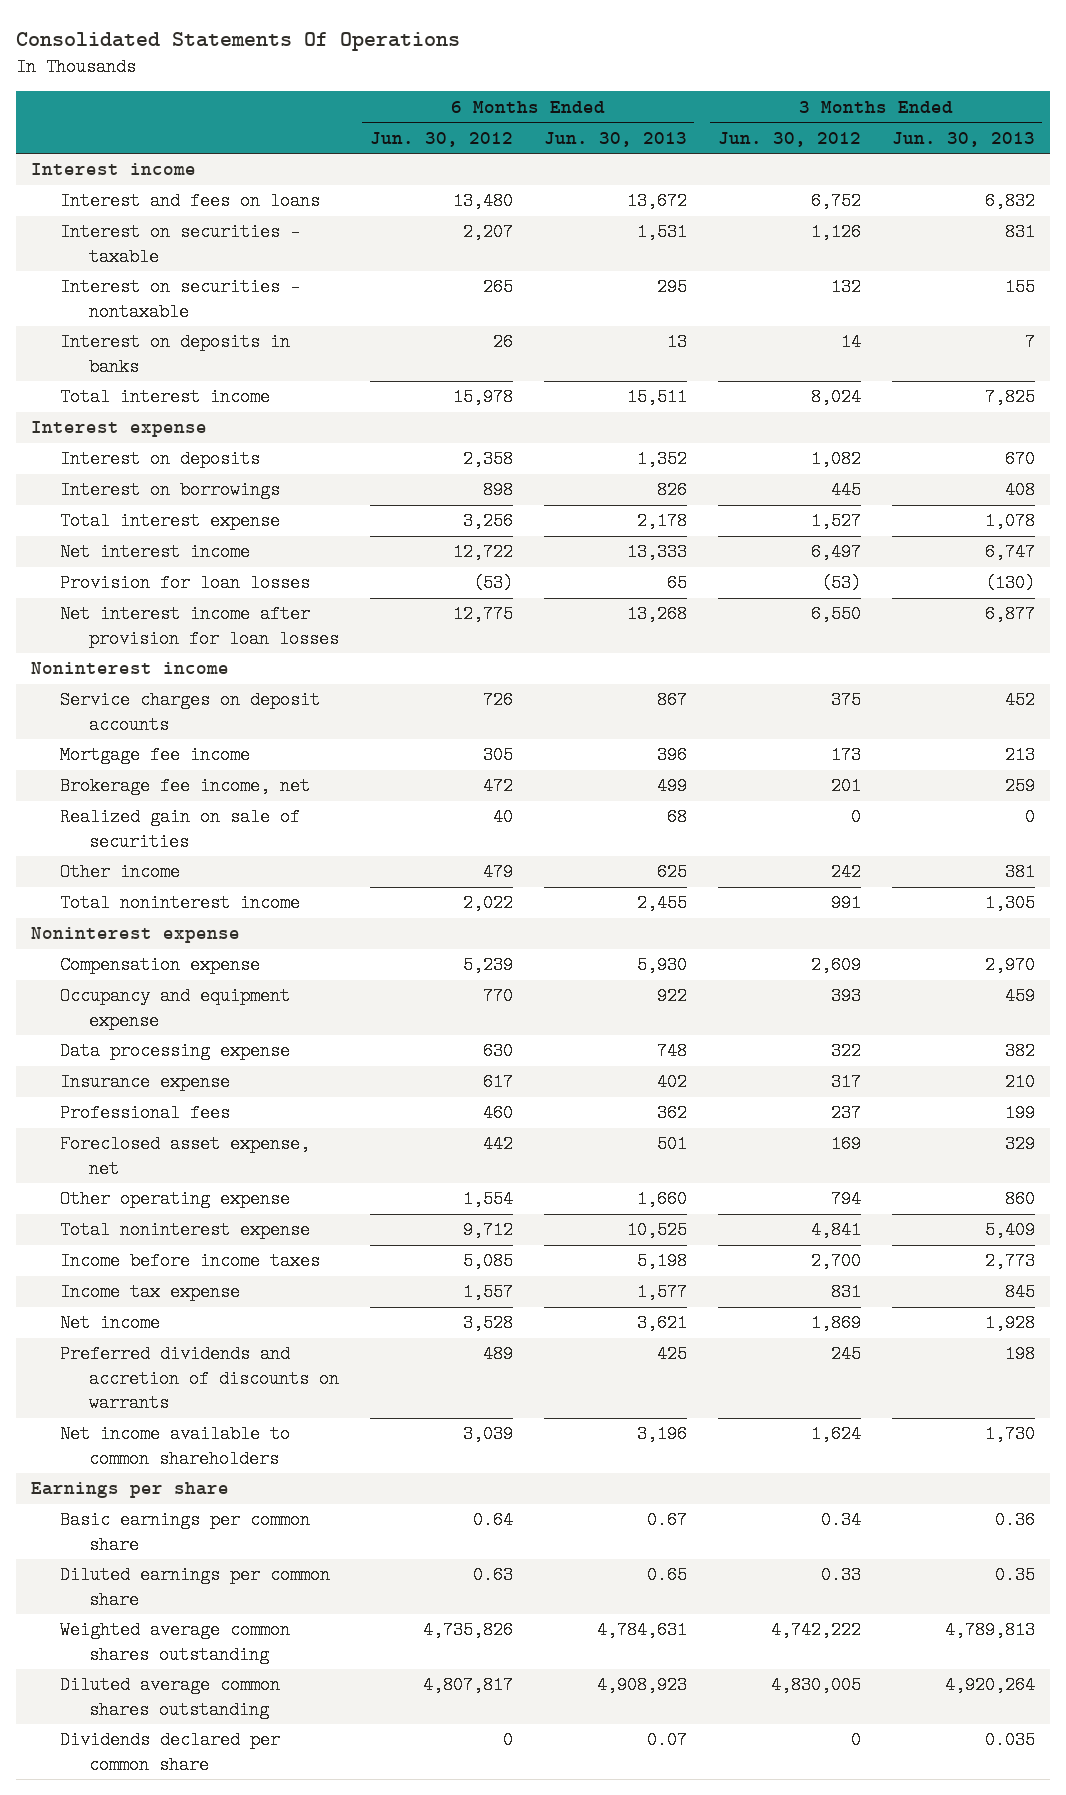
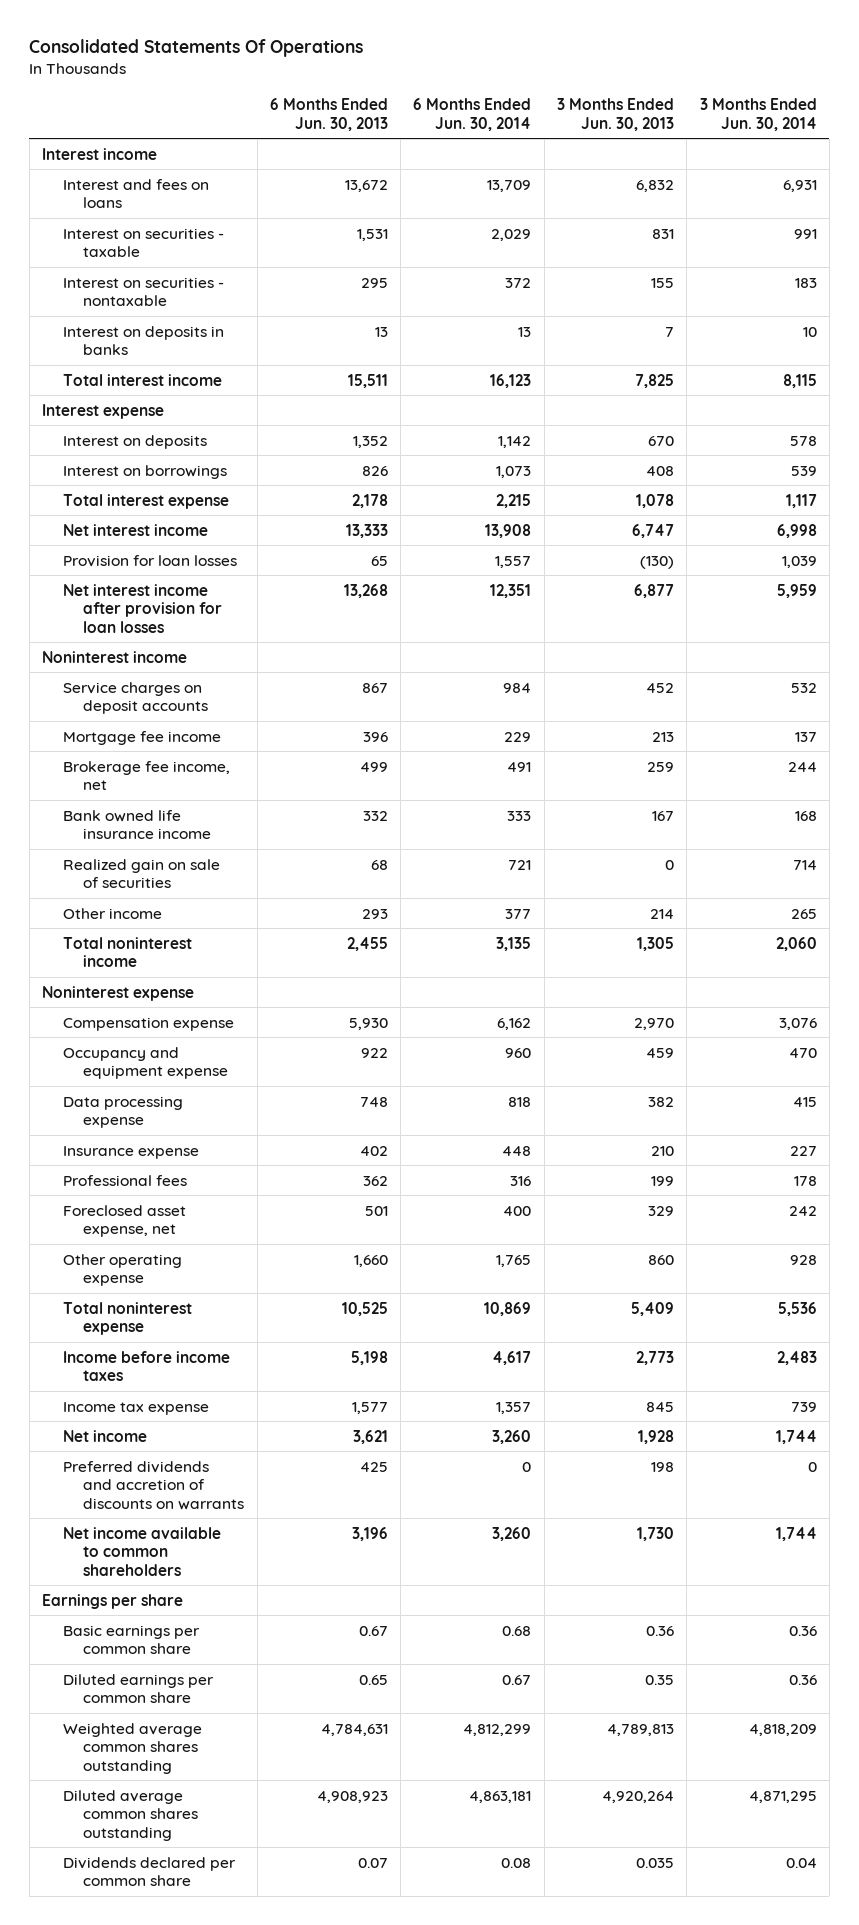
[369,131,513,147] Jun. 30, 2012 -> none
[717,131,861,147] Jun. 30, 2012 -> none
none -> [413,97,532,131] 6 Months Ended Jun. 30, 2014
none -> [699,97,817,131] 3 Months Ended Jun. 30, 2014
none -> [62,809,212,840] Bank owned life insurance income
[656,863,687,882] 625 -> [361,908,388,919] 293
[1004,863,1035,882] 381 -> [649,908,674,919] 214

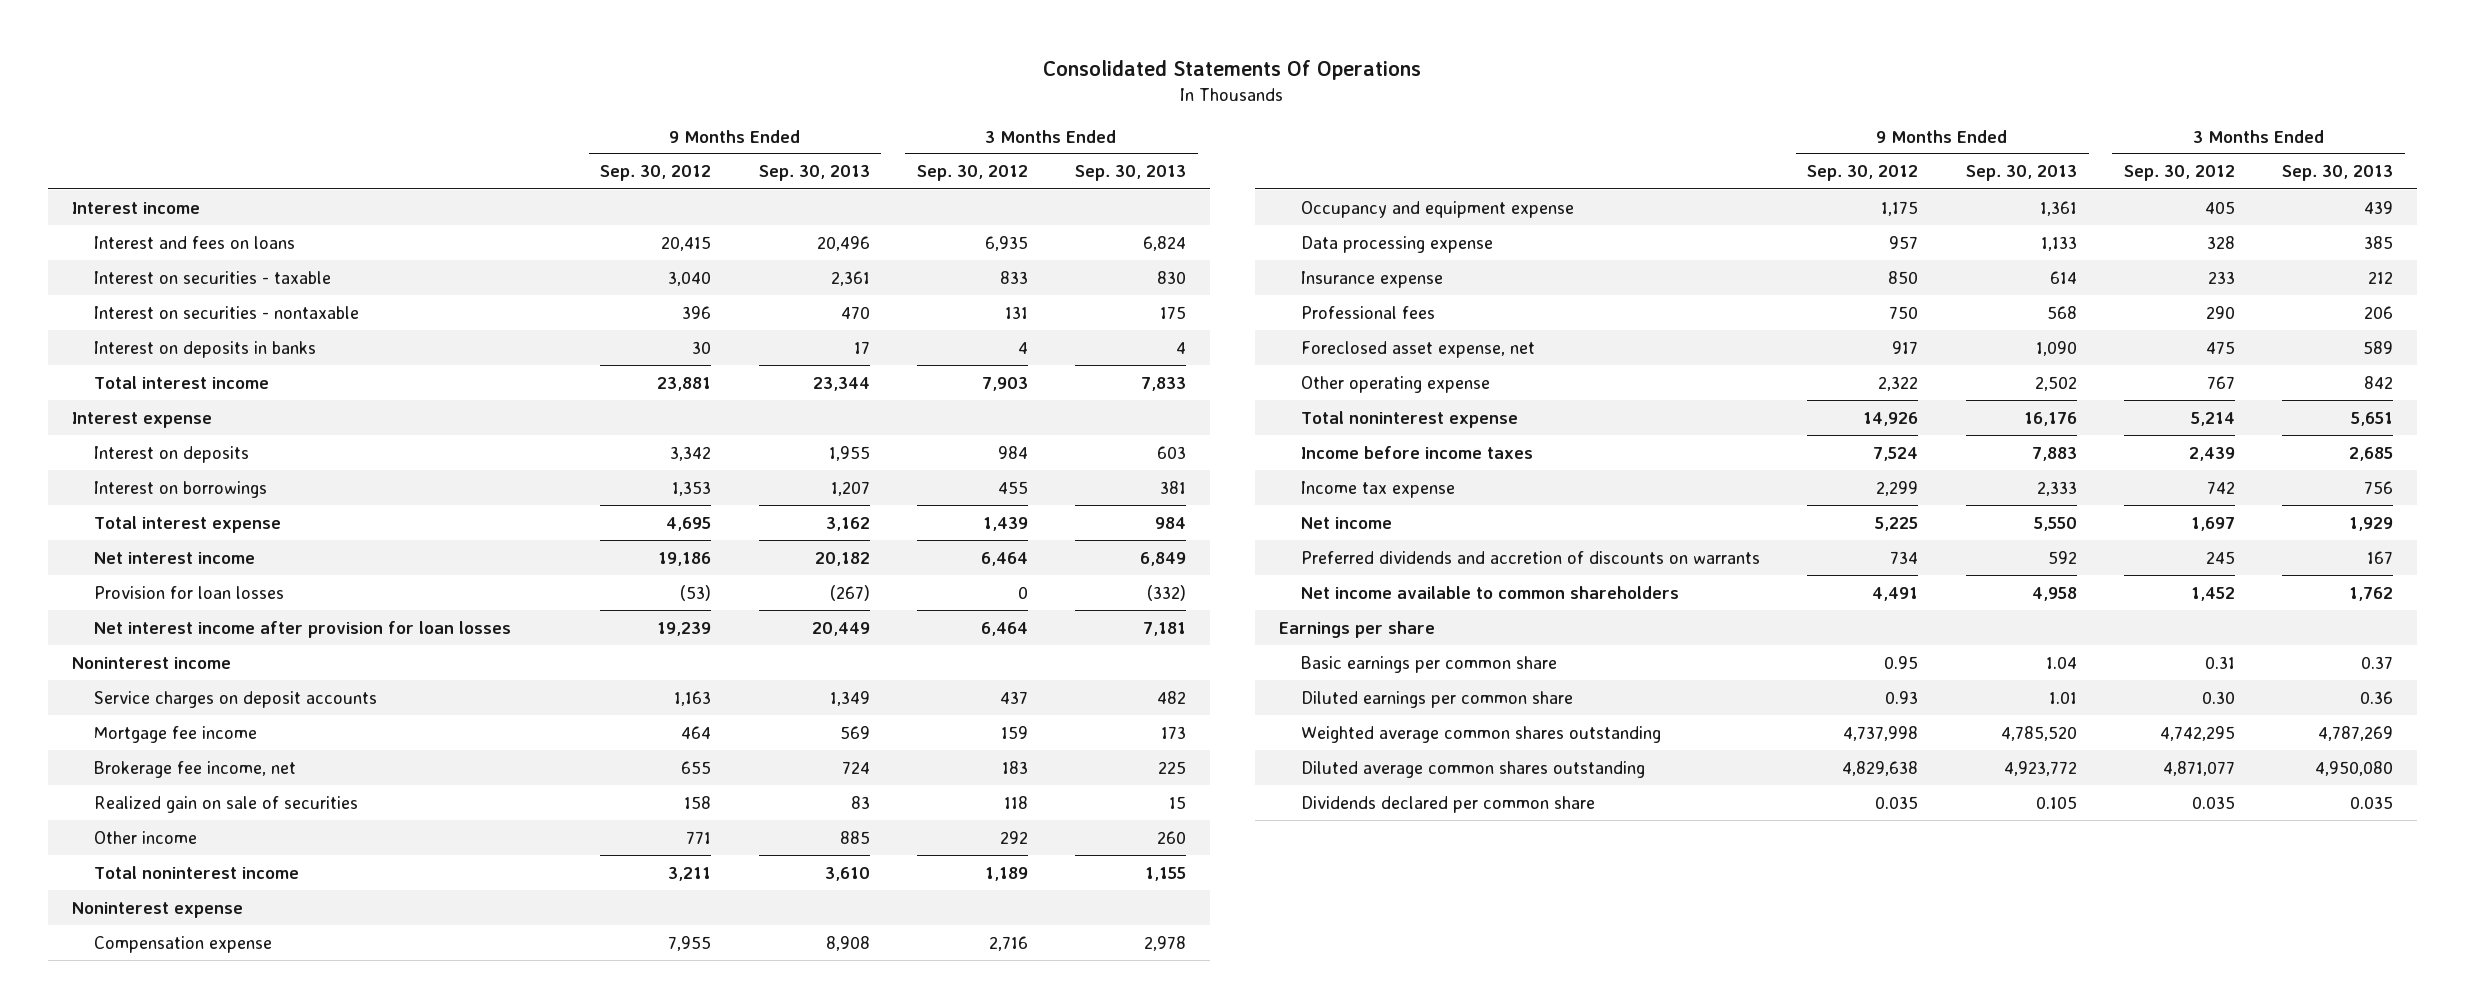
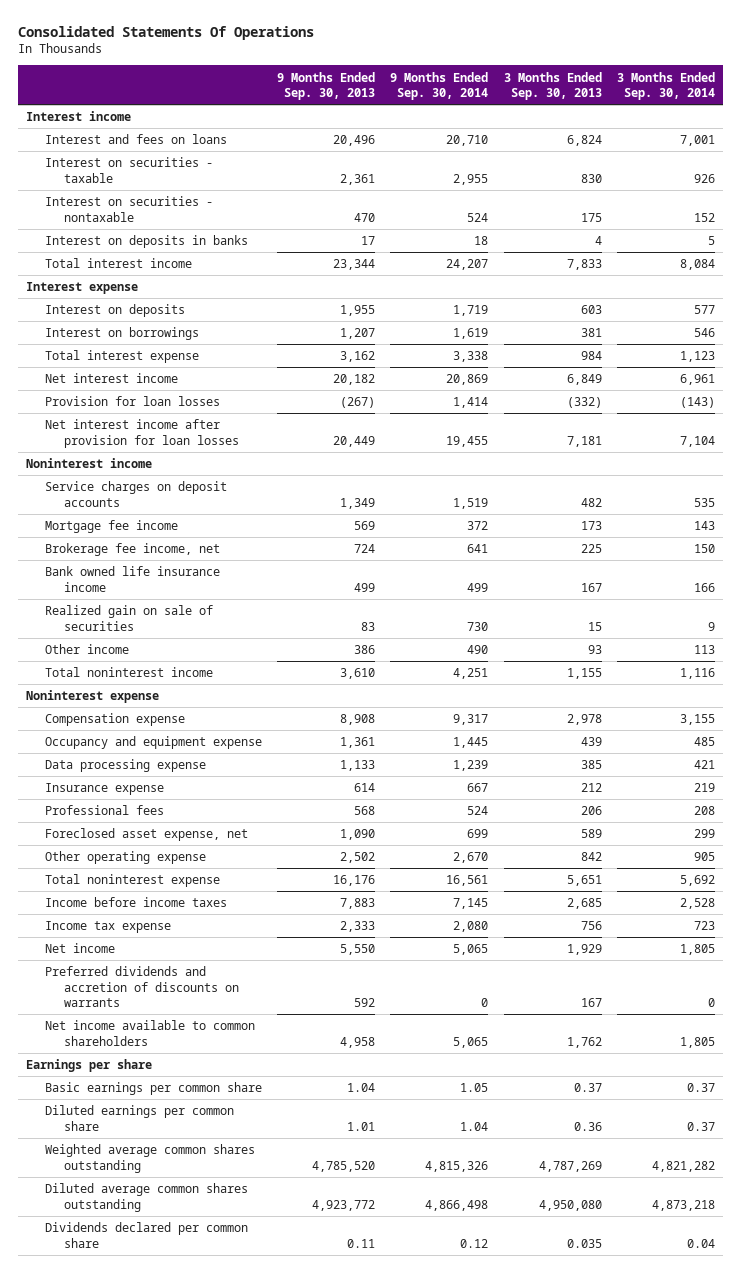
[600,165,712,182] Sep. 30, 2012 -> none
[916,165,1028,182] Sep. 30, 2012 -> none
none -> [390,71,489,101] 9 Months Ended Sep. 30, 2014
none -> [616,71,715,101] 3 Months Ended Sep. 30, 2014
none -> [44,566,220,592] Bank owned life insurance income
[839,830,870,844] 885 -> [353,645,375,655] 386
[1157,830,1187,844] 260 -> [587,645,602,655] 93
[2035,795,2077,809] 0.105 -> [346,1238,375,1248] 0.11

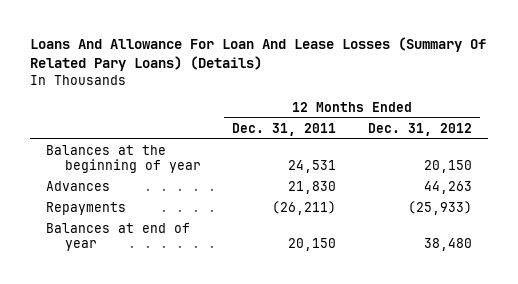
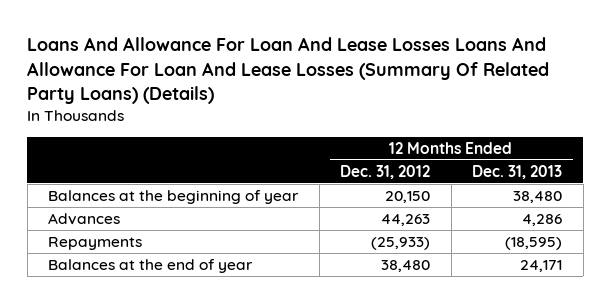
[30,37,487,72] Loans And Allowance For Loan And Lease Losses (Summary Of Related Pary Loans) (Details) -> [27,37,550,105] Loans And Allowance For Loan And Lease Losses Loans And Allowance For Loan And Lease Losses (Summary Of Related Party Loans) (Details)
[232,122,337,136] Dec. 31, 2011 -> none
none -> [472,164,563,179] Dec. 31, 2013
[45,222,190,252] Balances at end of year -> [48,259,254,274] Balances at the end of year

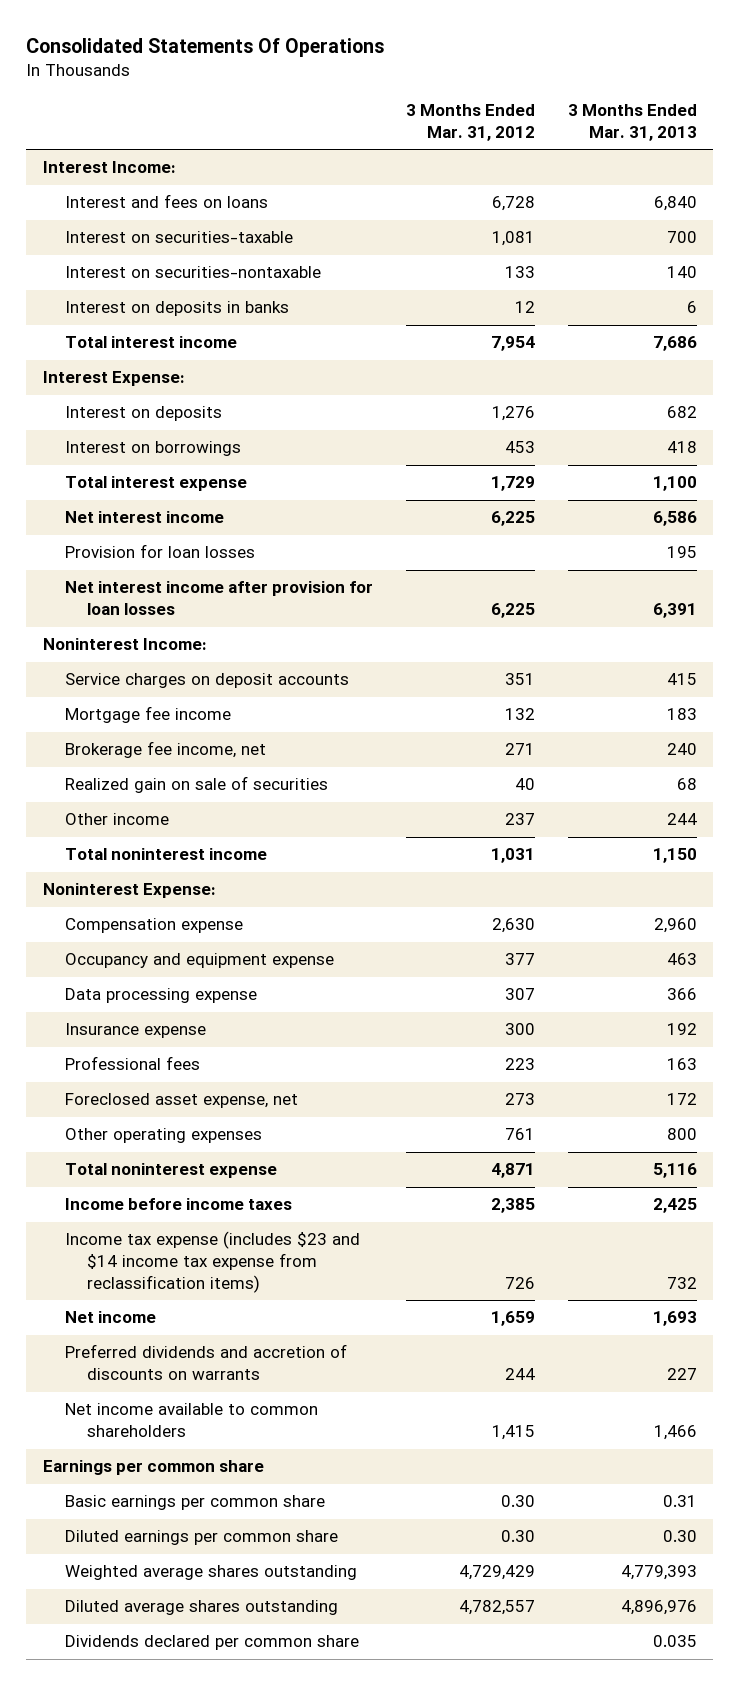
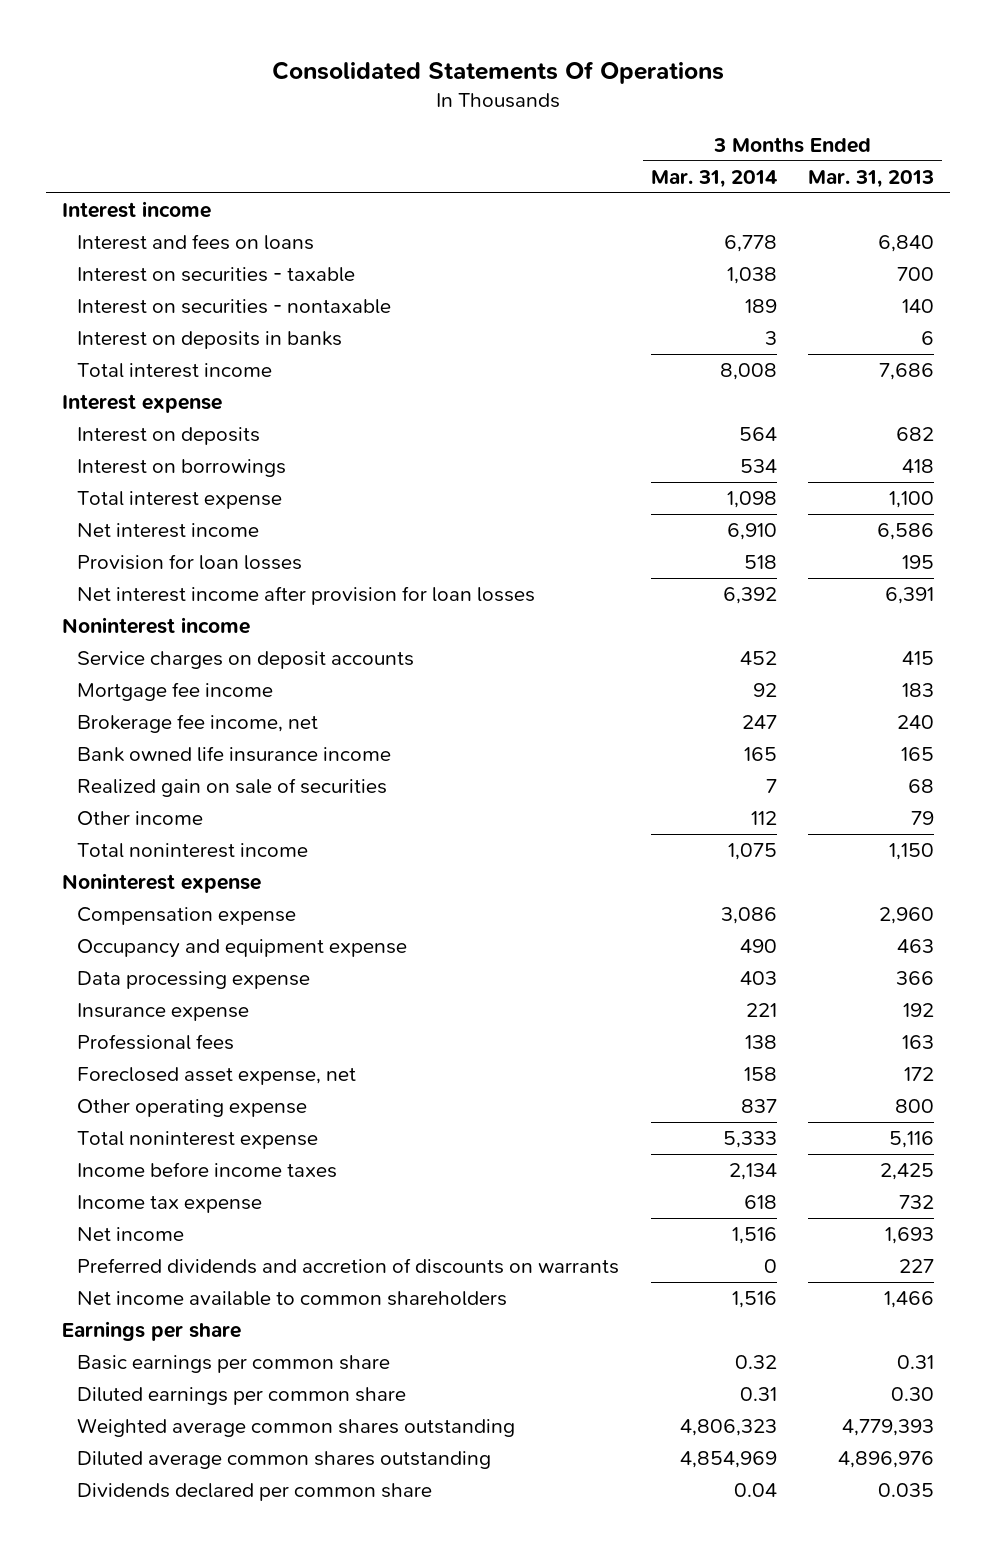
[405,104,535,141] 3 Months Ended Mar. 31, 2012 -> none
none -> [650,169,777,188] Mar. 31, 2014
[42,161,176,174] Interest Income: -> [61,201,211,219] Interest income
[65,231,294,244] Interest on securities-taxable -> [77,267,356,283] Interest on securities - taxable
[65,266,322,279] Interest on securities-nontaxable -> [77,299,392,315] Interest on securities - nontaxable
[42,371,185,387] Interest Expense: -> [61,394,222,414] Interest expense
[42,638,207,651] Noninterest Income: -> [61,617,250,635] Noninterest income
none -> [77,746,392,763] Bank owned life insurance income
[666,813,697,826] 244 -> [911,811,935,826] 79
[42,883,216,899] Noninterest Expense: -> [61,873,261,894] Noninterest expense
[65,1128,263,1144] Other operating expenses -> [77,1099,308,1118] Other operating expense
[65,1231,361,1293] Income tax expense (includes $23 and $14 income tax expense from reclassification items) -> [77,1195,263,1214] Income tax expense
[42,1460,264,1476] Earnings per common share -> [61,1321,241,1342] Earnings per share
[65,1565,358,1581] Weighted average shares outstanding -> [77,1418,516,1438] Weighted average common shares outstanding
[65,1600,339,1616] Diluted average shares outstanding -> [77,1451,492,1470] Diluted average common shares outstanding

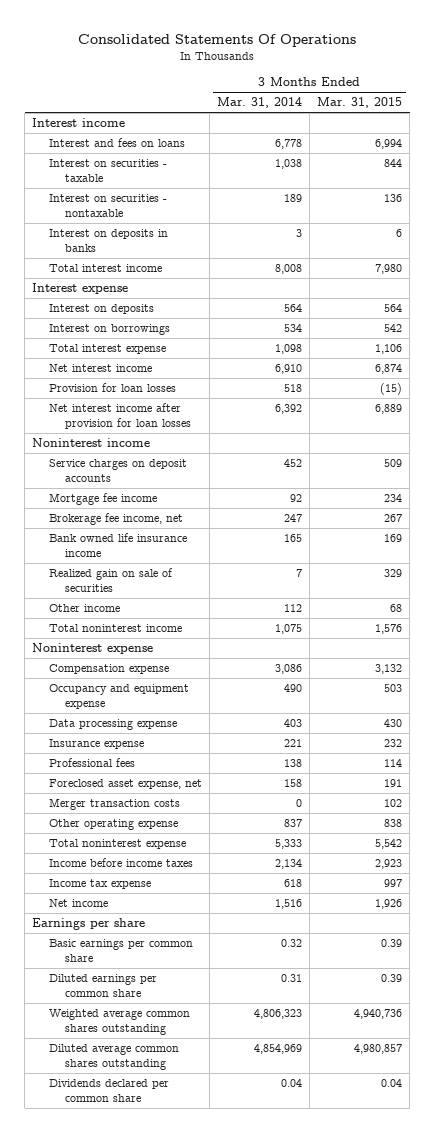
[808,169,935,188] Mar. 31, 2013 -> none
none -> [316,97,402,109] Mar. 31, 2015
none -> [48,798,180,811] Merger transaction costs
[77,1258,620,1275] Preferred dividends and accretion of discounts on warrants -> none
[77,1291,508,1307] Net income available to common shareholders -> none

